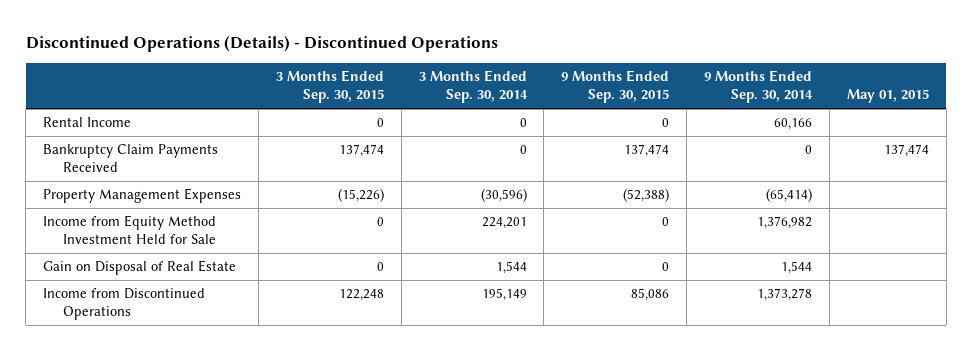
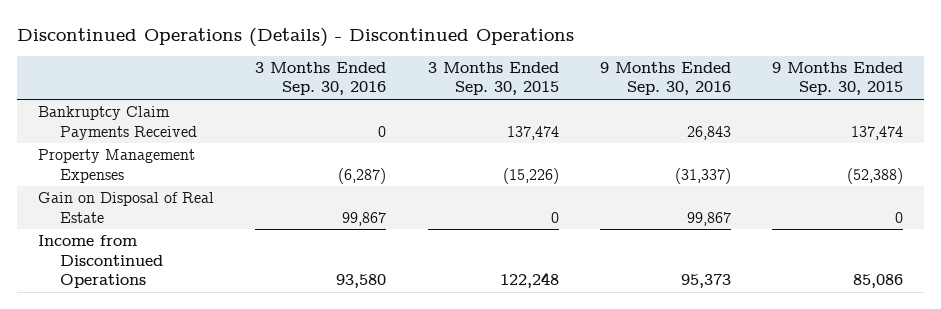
[418,70,528,104] 3 Months Ended Sep. 30, 2014 -> none
[704,70,814,104] 9 Months Ended Sep. 30, 2014 -> none
[847,89,930,104] May 01, 2015 -> none
none -> [255,62,387,96] 3 Months Ended Sep. 30, 2016
none -> [600,62,732,96] 9 Months Ended Sep. 30, 2016
[42,117,131,128] Rental Income -> none
[42,215,217,245] Income from Equity Method Investment Held for Sale -> none

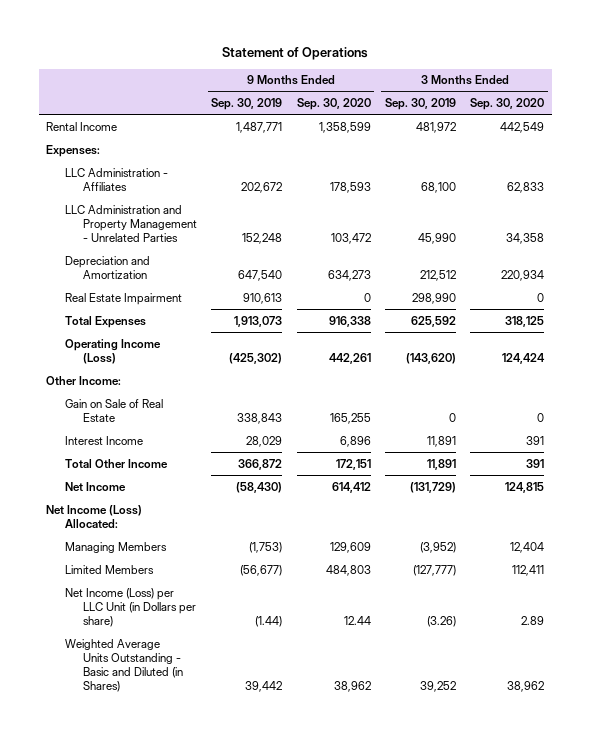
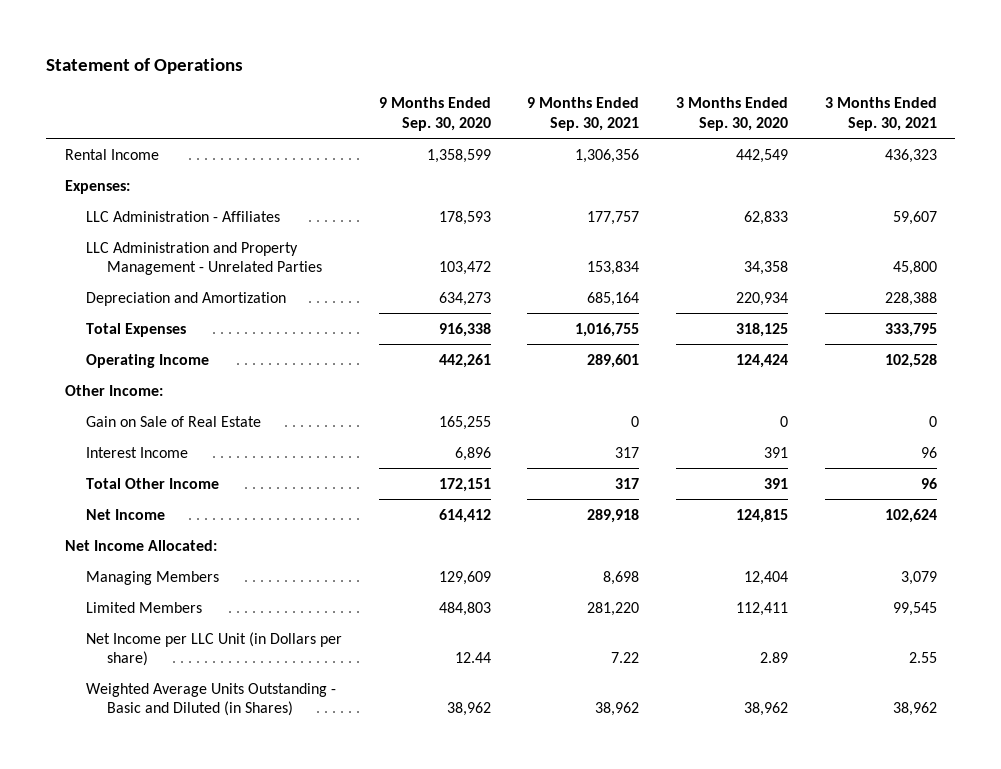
[211,98,283,111] Sep. 30, 2019 -> none
[385,98,457,111] Sep. 30, 2019 -> none
none -> [527,97,640,131] 9 Months Ended Sep. 30, 2021
none -> [824,97,937,131] 3 Months Ended Sep. 30, 2021
[64,292,182,305] Real Estate Impairment -> none
[64,338,161,364] Operating Income (Loss) -> [85,353,209,368] Operating Income
[46,504,143,528] Net Income (Loss) Allocated: -> [64,539,217,551] Net Income Allocated:
[64,587,196,627] Net Income (Loss) per LLC Unit (in Dollars per share) -> [85,631,342,667] Net Income per LLC Unit (in Dollars per share)

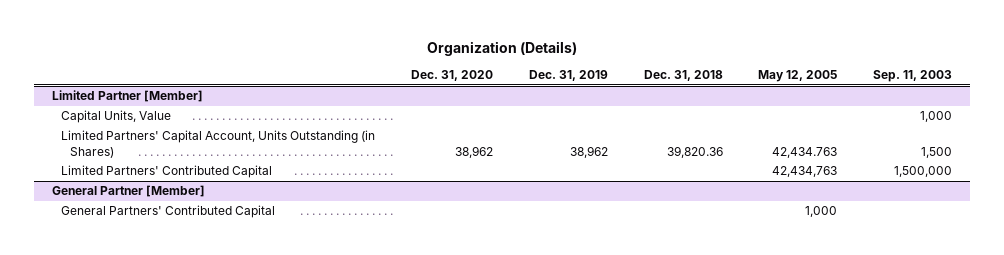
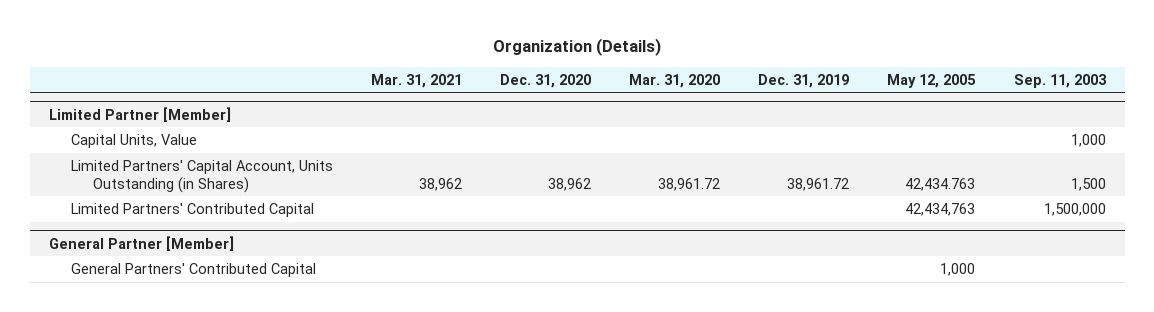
[643,69,723,81] Dec. 31, 2018 -> none
none -> [371,73,463,88] Mar. 31, 2021
none -> [629,73,721,88] Mar. 31, 2020
[569,145,608,158] 38,962 -> [787,177,850,191] 38,961.72

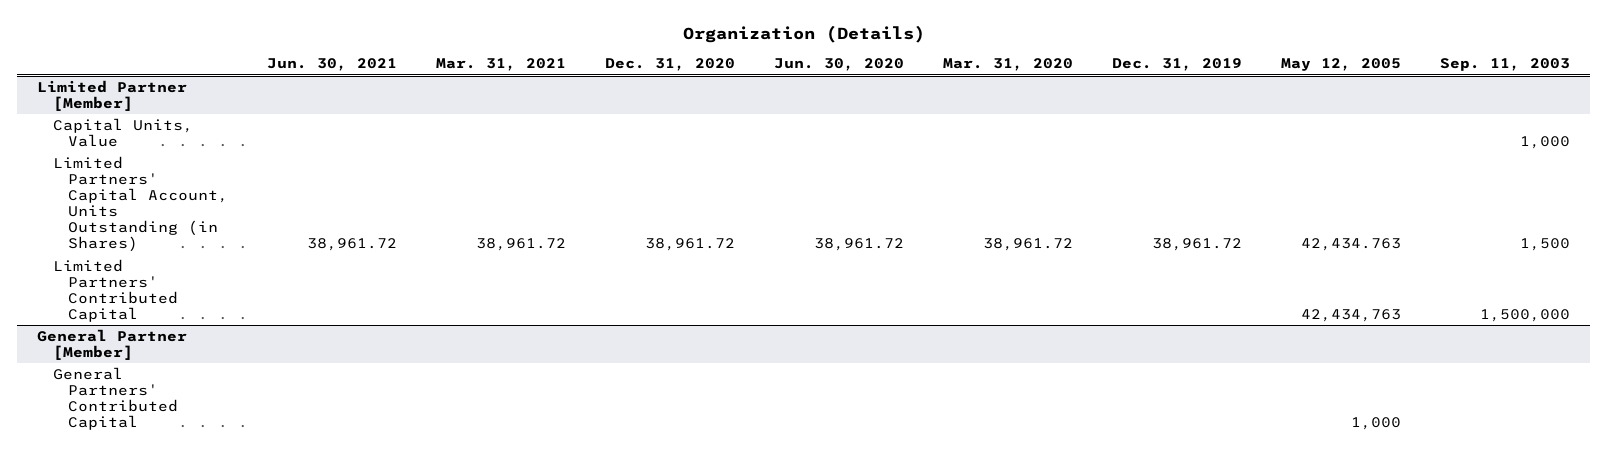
none -> [267,58,398,72] Jun. 30, 2021
none -> [774,58,905,72] Jun. 30, 2020
[419,177,463,191] 38,962 -> [476,238,567,252] 38,961.72
[548,177,592,191] 38,962 -> [645,238,736,252] 38,961.72

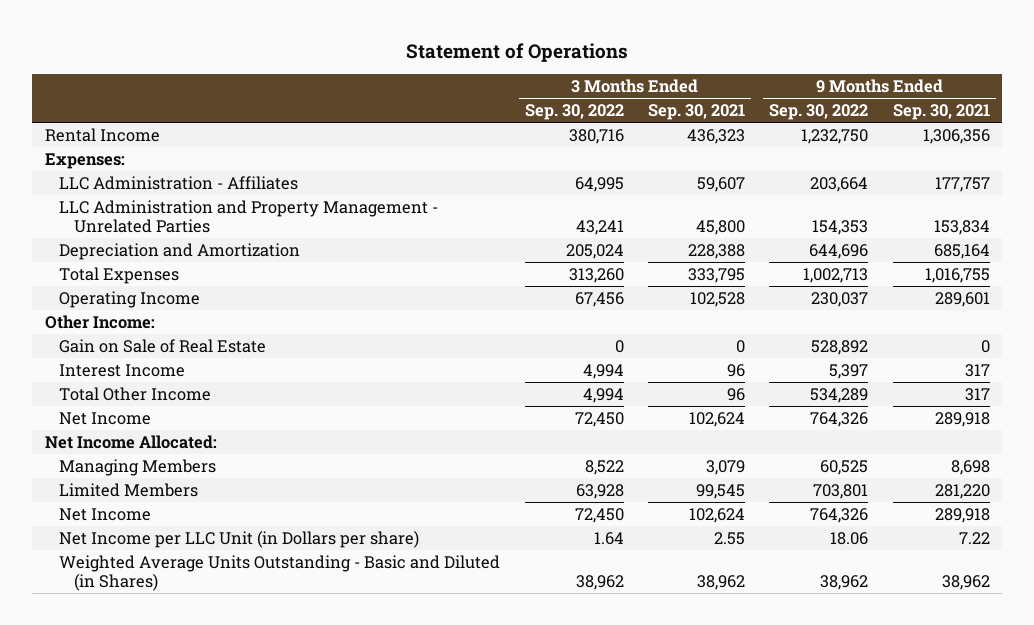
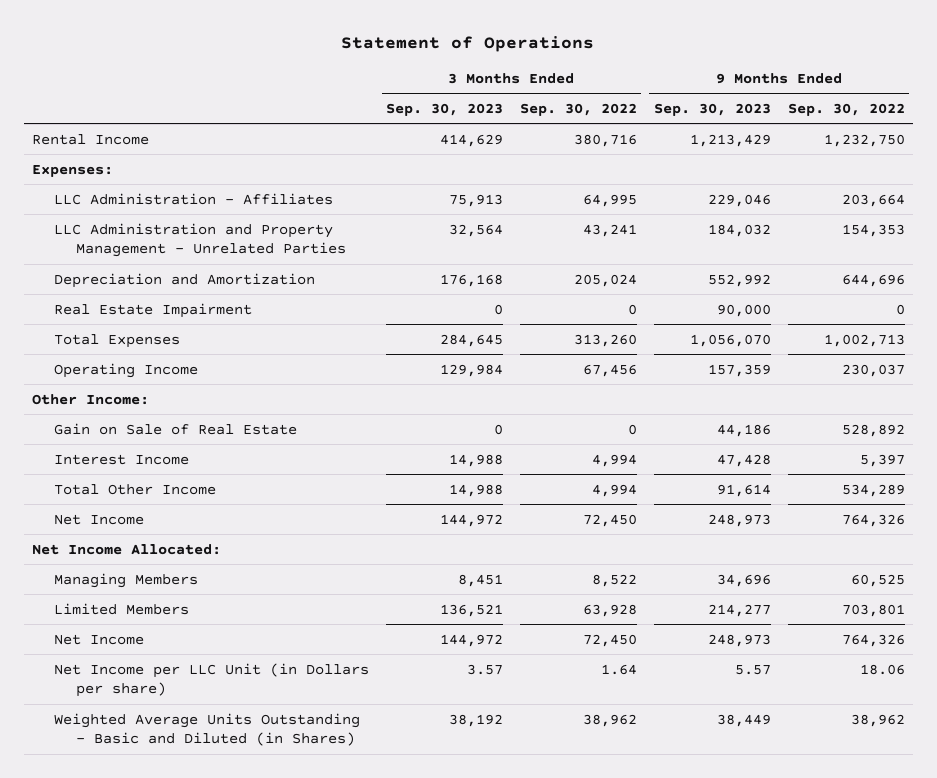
[648,104,746,121] Sep. 30, 2021 -> none
[892,104,990,121] Sep. 30, 2021 -> none
none -> [385,102,503,116] Sep. 30, 2023
none -> [653,102,771,116] Sep. 30, 2023
none -> [53,302,252,318] Real Estate Impairment

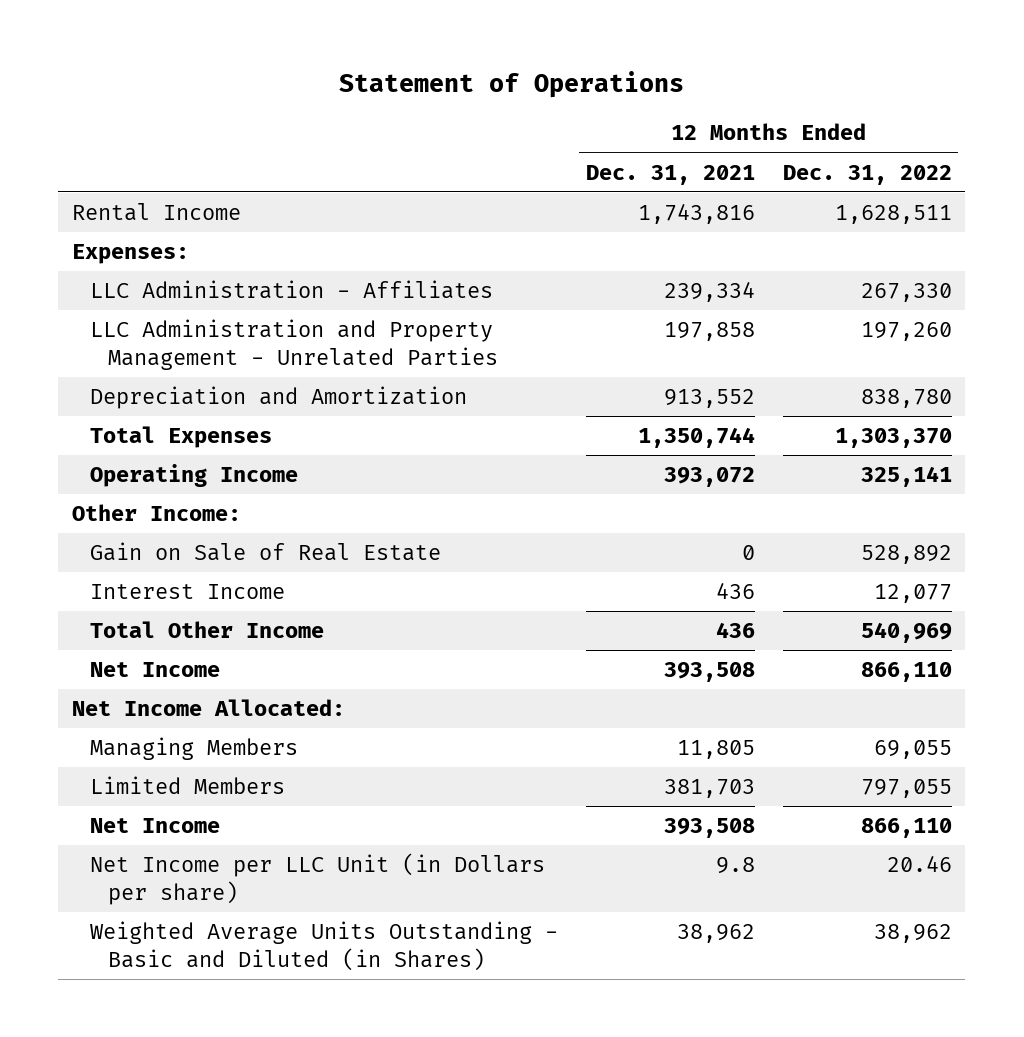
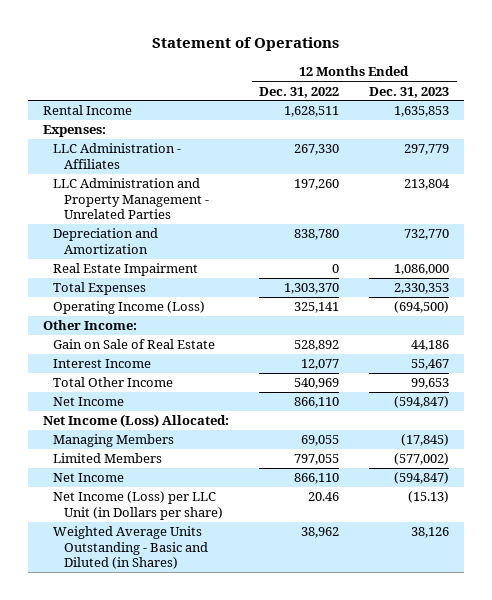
[585,164,755,185] Dec. 31, 2021 -> none
none -> [369,86,450,98] Dec. 31, 2023
none -> [53,263,199,277] Real Estate Impairment
[90,464,299,488] Operating Income -> [53,301,206,315] Operating Income (Loss)
[72,699,346,717] Net Income Allocated: -> [42,414,229,428] Net Income (Loss) Allocated:
[90,853,546,905] Net Income per LLC Unit (in Dollars per share) -> [53,491,224,520] Net Income (Loss) per LLC Unit (in Dollars per share)

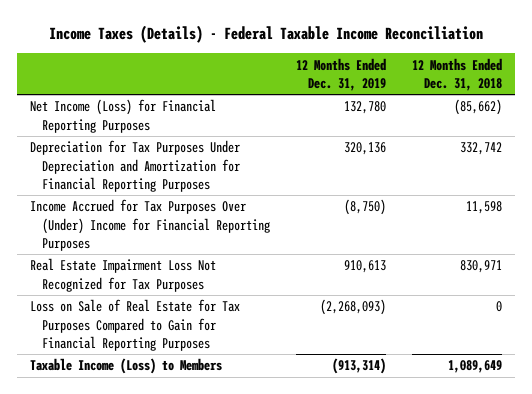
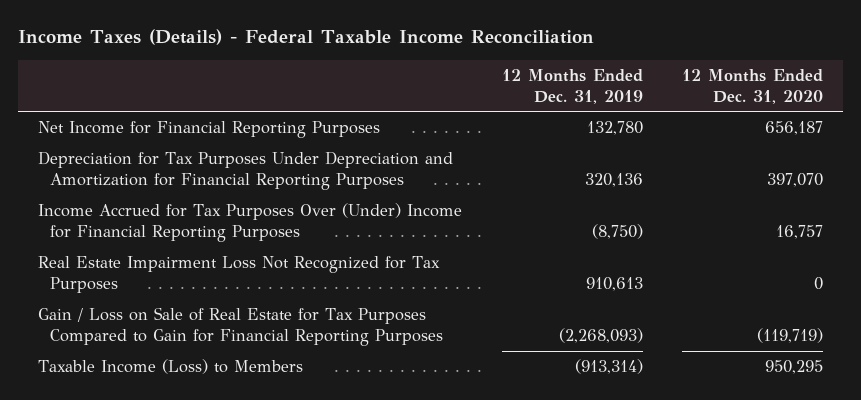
[411,57,502,91] 12 Months Ended Dec. 31, 2018 -> none
none -> [682,68,824,104] 12 Months Ended Dec. 31, 2020
[30,99,217,133] Net Income (Loss) for Financial Reporting Purposes -> [37,121,380,139] Net Income for Financial Reporting Purposes
[30,299,241,351] Loss on Sale of Real Estate for Tax Purposes Compared to Gain for Financial Reporting Purposes -> [37,307,444,346] Gain / Loss on Sale of Real Estate for Tax Purposes Compared to Gain for Financial Reporting Purposes

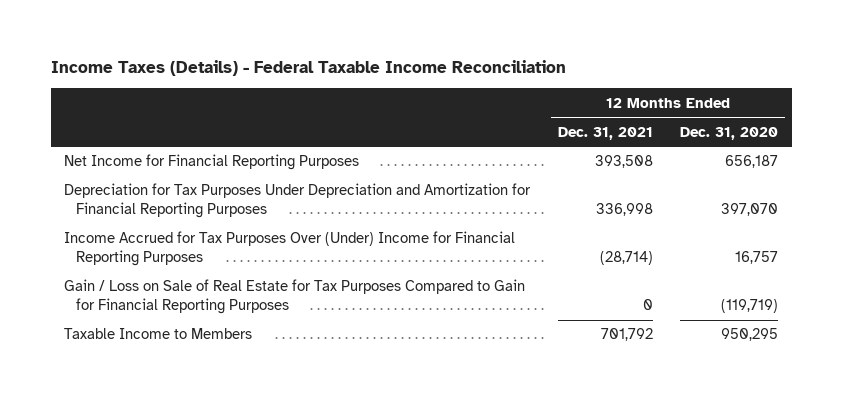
[501,68,643,104] 12 Months Ended Dec. 31, 2019 -> none
none -> [557,126,653,140] Dec. 31, 2021
[37,256,440,293] Real Estate Impairment Loss Not Recognized for Tax Purposes -> none
[37,359,303,375] Taxable Income (Loss) to Members -> [64,328,253,340] Taxable Income to Members

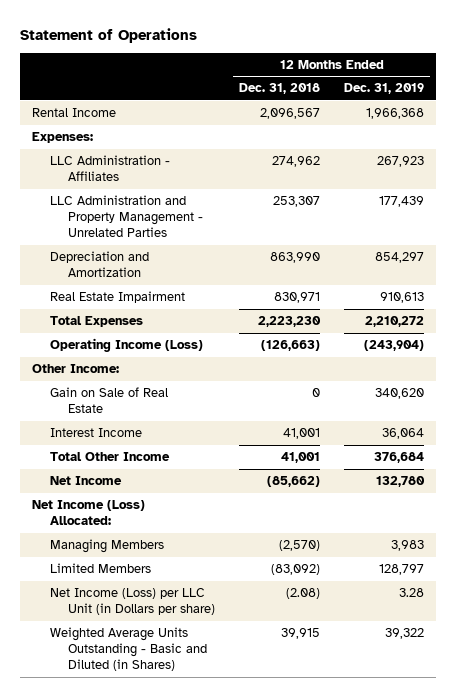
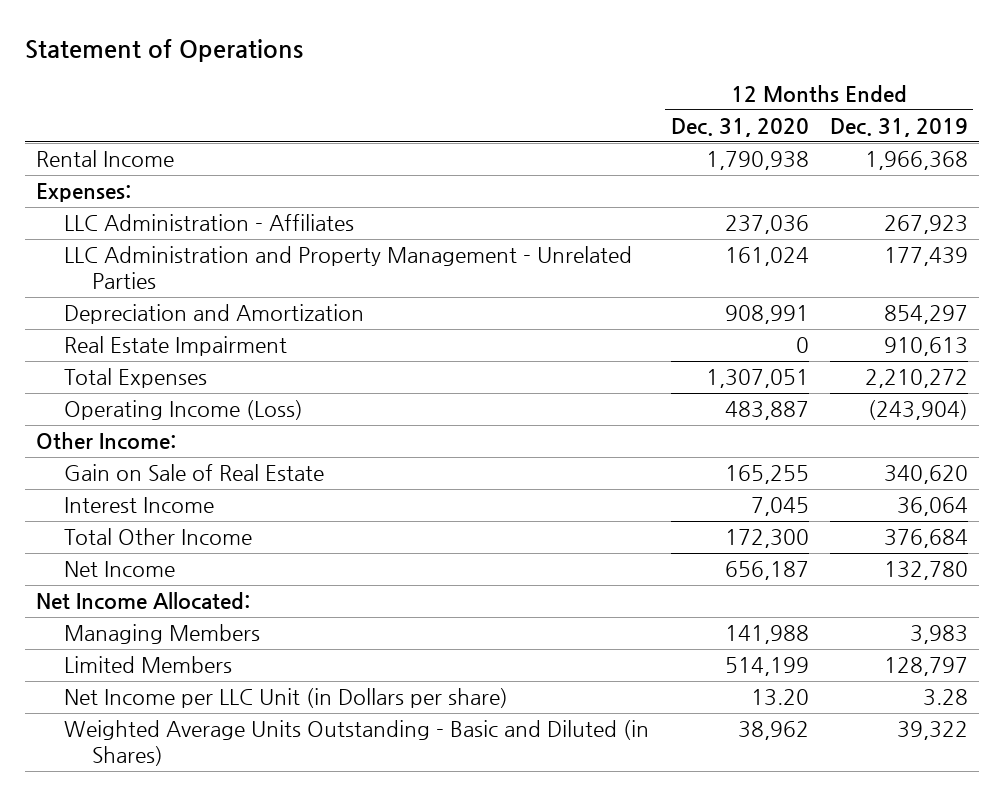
[239,83,321,95] Dec. 31, 2018 -> none
none -> [670,117,809,137] Dec. 31, 2020
[32,500,146,526] Net Income (Loss) Allocated: -> [35,592,250,611] Net Income Allocated:
[50,588,216,616] Net Income (Loss) per LLC Unit (in Dollars per share) -> [64,688,509,709] Net Income per LLC Unit (in Dollars per share)

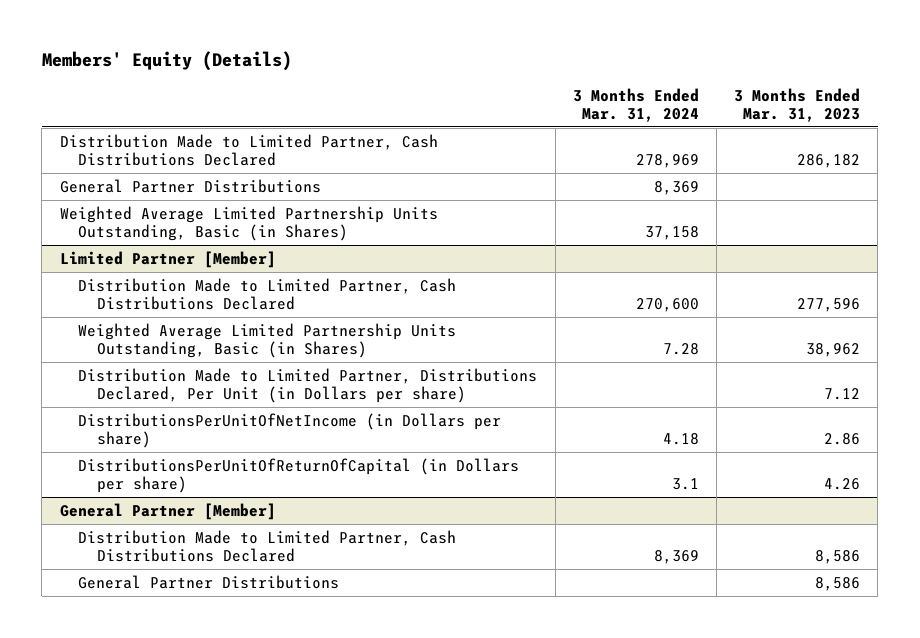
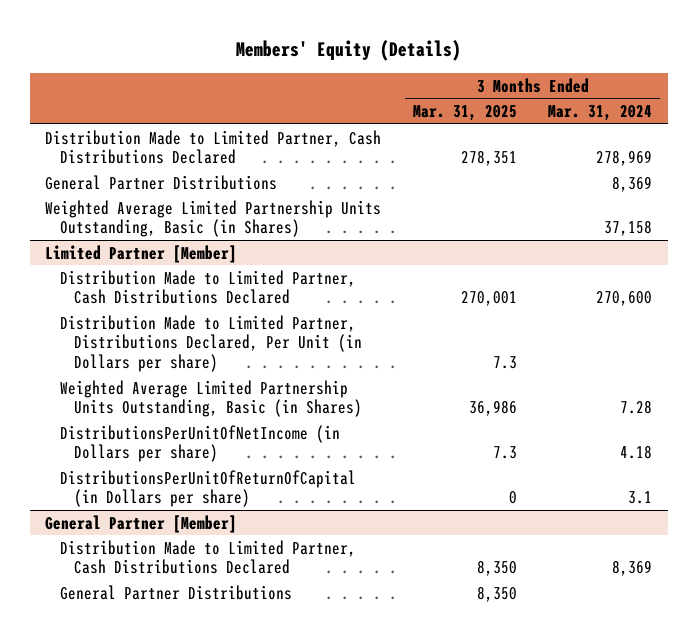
[734,87,861,123] 3 Months Ended Mar. 31, 2023 -> none
none -> [412,105,517,122] Mar. 31, 2025
[78,322,457,359] Weighted Average Limited Partnership Units Outstanding, Basic (in Shares) -> [59,379,362,418] Weighted Average Limited Partnership Units Outstanding, Basic (in Shares)

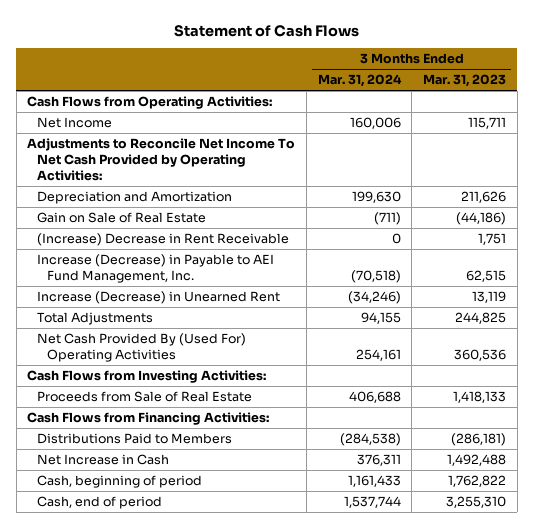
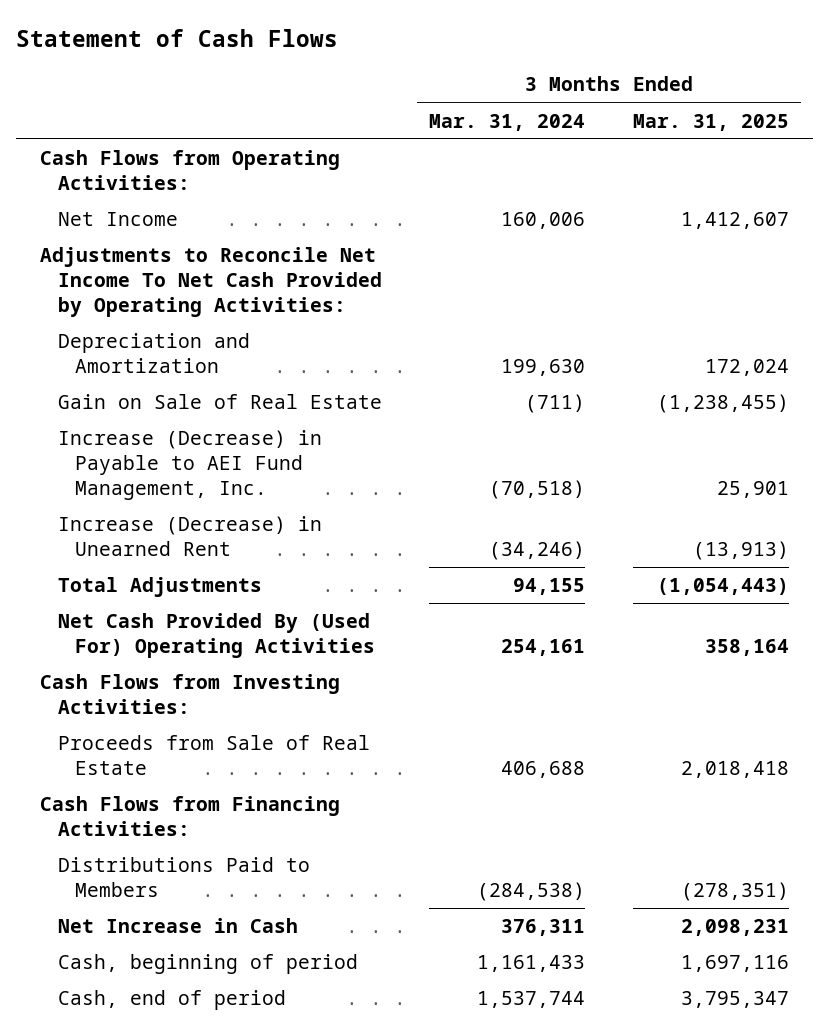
[422,74,506,88] Mar. 31, 2023 -> none
none -> [633,113,790,131] Mar. 31, 2025
[37,233,290,247] (Increase) Decrease in Rent Receivable -> none

